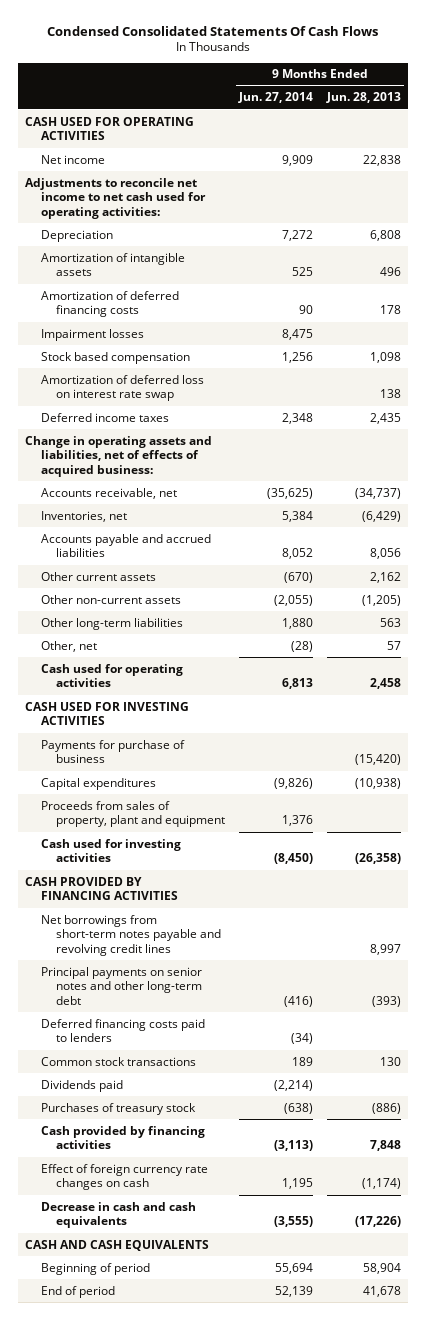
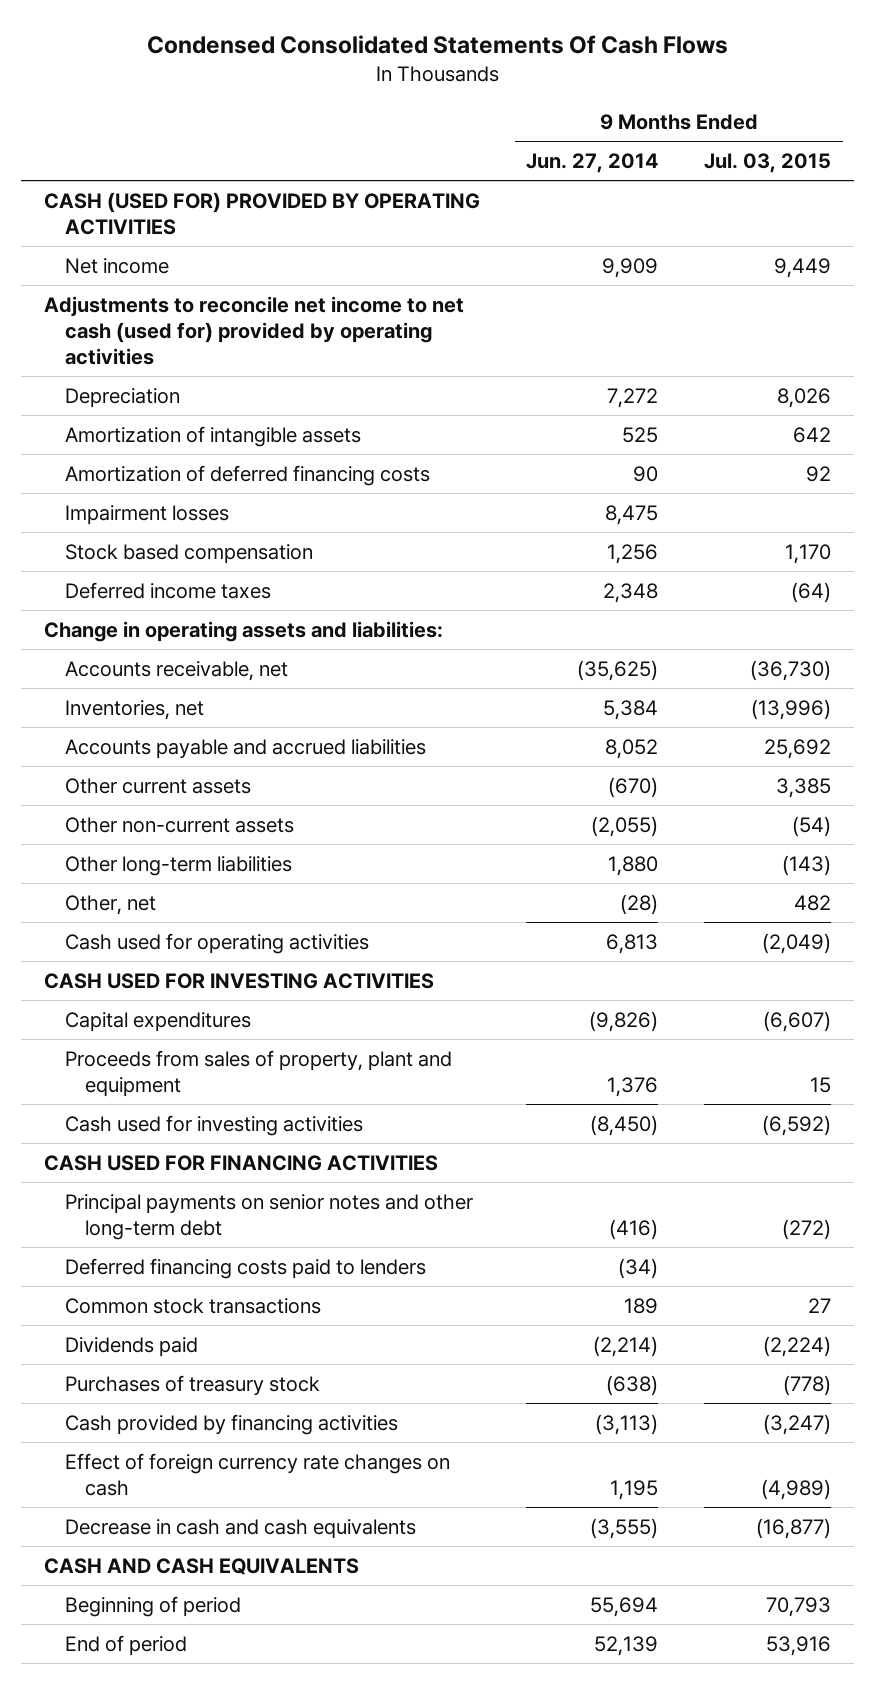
[325,92,401,104] Jun. 28, 2013 -> none
none -> [704,153,832,174] Jul. 03, 2015
[25,116,195,141] CASH USED FOR OPERATING ACTIVITIES -> [44,191,481,235] CASH (USED FOR) PROVIDED BY OPERATING ACTIVITIES
[25,177,206,219] Adjustments to reconcile net income to net cash used for operating activities: -> [44,295,465,365] Adjustments to reconcile net income to net cash (used for) provided by operating activities
[40,374,204,402] Amortization of deferred loss on interest rate swap -> none
[25,435,213,477] Change in operating assets and liabilities, net of effects of acquired business: -> [44,620,444,642] Change in operating assets and liabilities:
[40,739,185,764] Payments for purchase of business -> none
[40,914,222,956] Net borrowings from short-term notes payable and revolving credit lines -> none
[25,876,178,901] CASH PROVIDED BY FINANCING ACTIVITIES -> [44,1154,439,1171] CASH USED FOR FINANCING ACTIVITIES

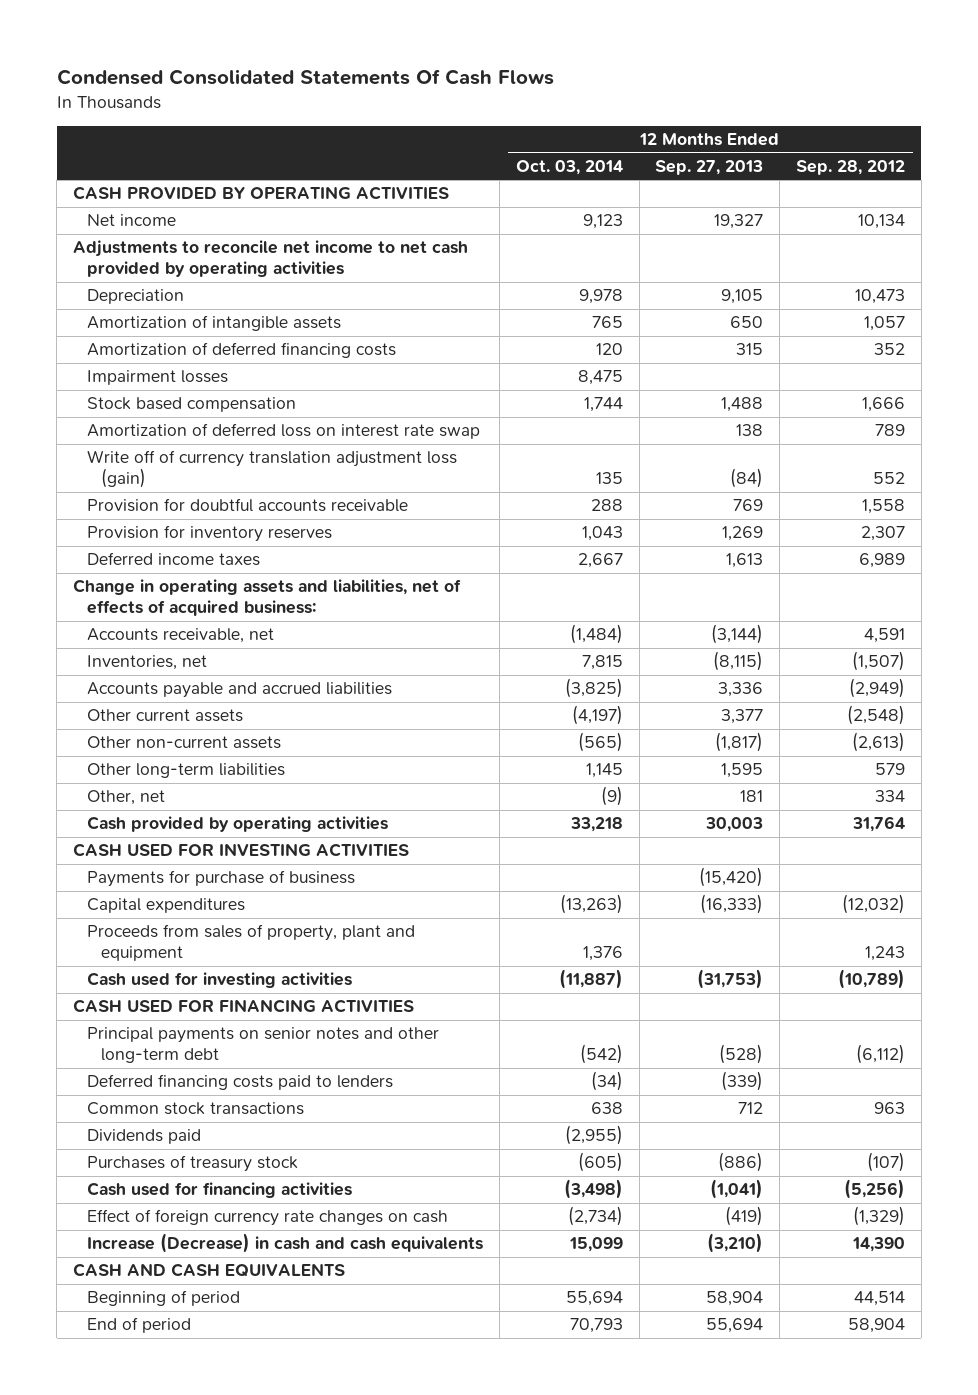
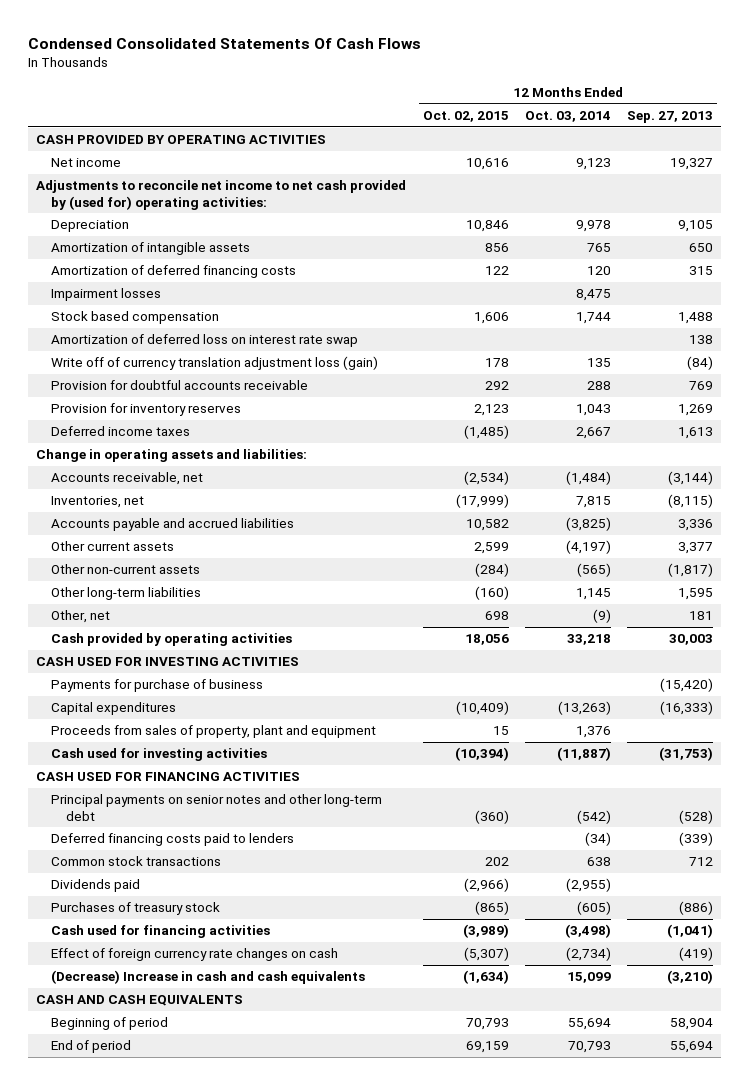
[796,159,906,175] Sep. 28, 2012 -> none
none -> [422,111,509,123] Oct. 02, 2015
[73,240,469,278] Adjustments to reconcile net income to net cash provided by operating activities -> [36,180,407,210] Adjustments to reconcile net income to net cash provided by (used for) operating activities:
[73,579,462,617] Change in operating assets and liabilities, net of effects of acquired business: -> [36,449,308,463] Change in operating assets and liabilities:
[87,1233,484,1254] Increase (Decrease) in cash and cash equivalents -> [51,970,366,985] (Decrease) Increase in cash and cash equivalents

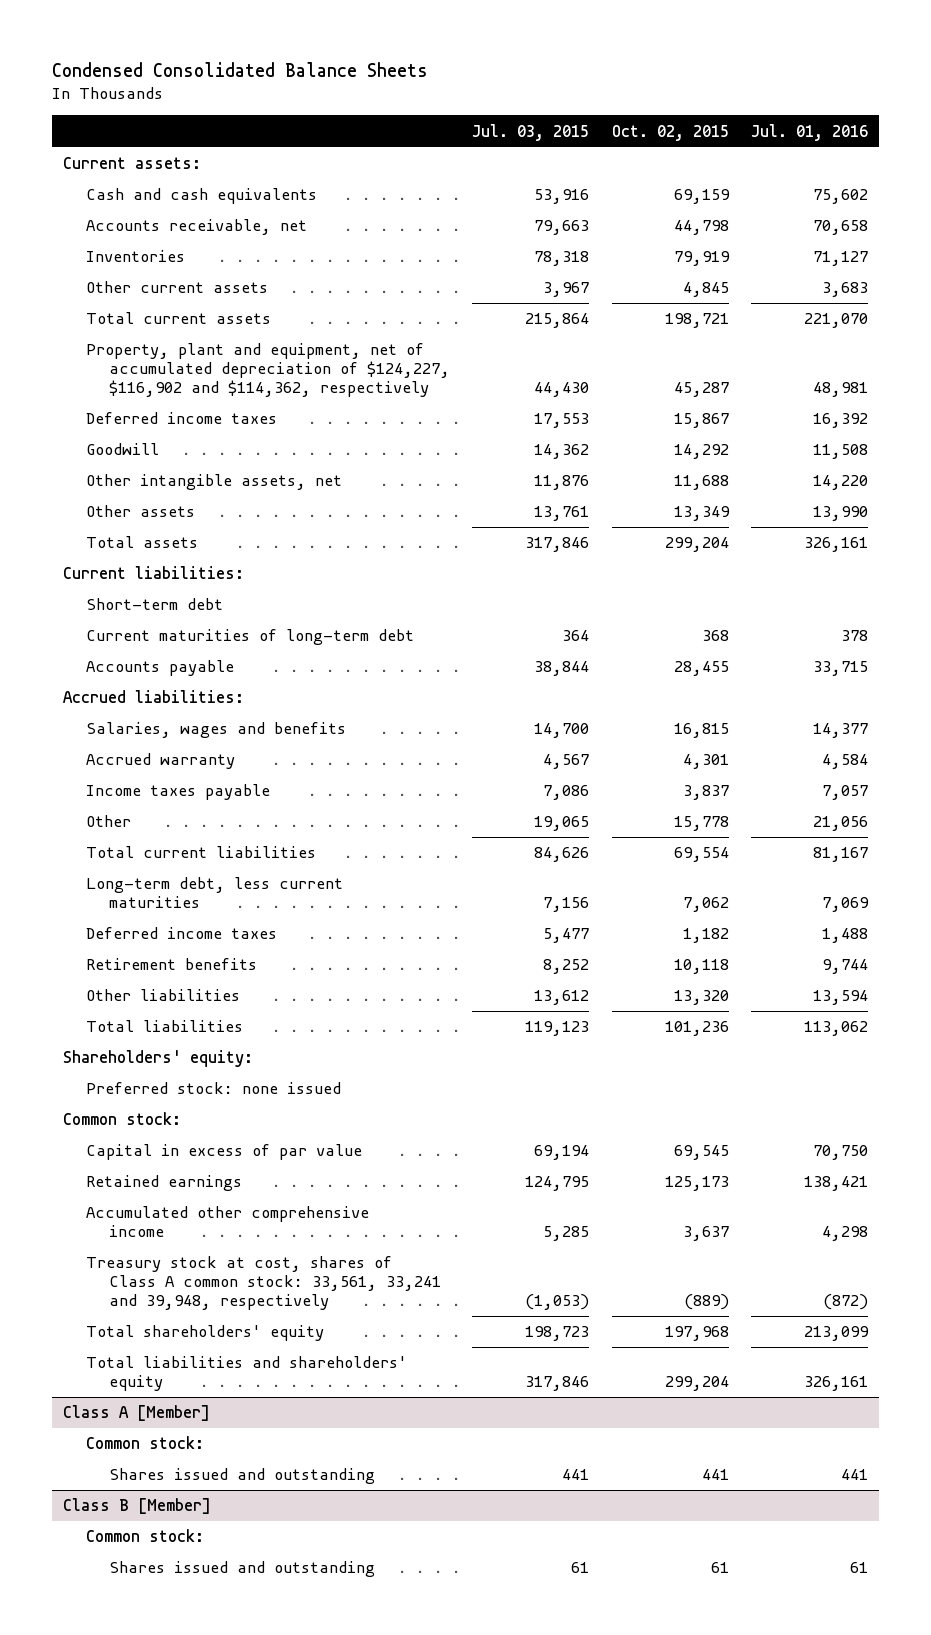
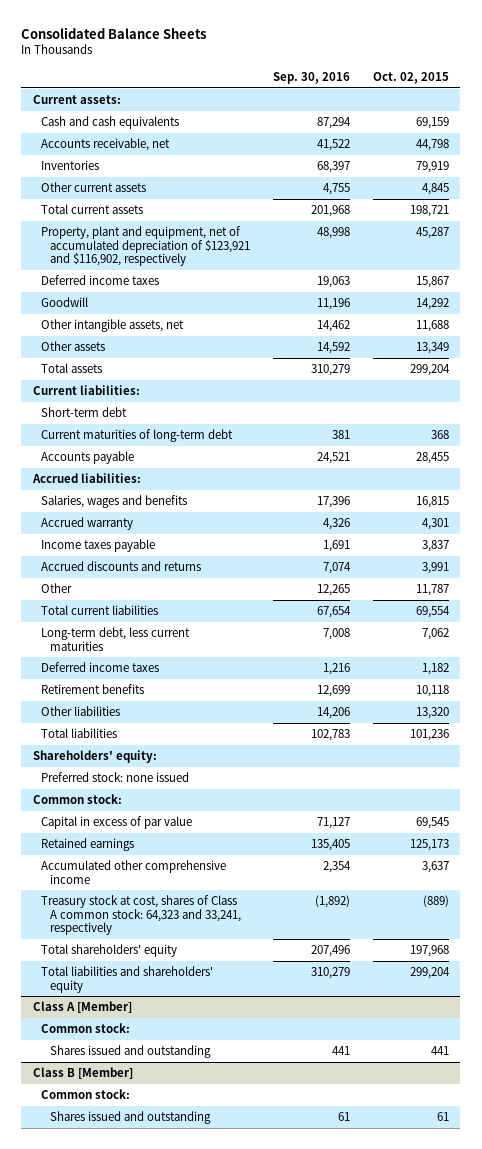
[51,62,428,78] Condensed Consolidated Balance Sheets -> [21,26,207,39] Consolidated Balance Sheets
[472,123,590,141] Jul. 03, 2015 -> none
[751,123,869,141] Jul. 01, 2016 -> none
none -> [272,71,350,84] Sep. 30, 2016
[85,343,450,398] Property, plant and equipment, net of accumulated depreciation of $124,227, $116,902 and $114,362, respectively -> [41,226,250,267] Property, plant and equipment, net of accumulated depreciation of $123,921 and $116,902, respectively
none -> [41,561,202,572] Accrued discounts and returns
[673,816,729,832] 15,778 -> [415,584,449,597] 11,787
[85,1256,441,1311] Treasury stock at cost, shares of Class A common stock: 33,561, 33,241 and 39,948, respectively -> [41,895,241,936] Treasury stock at cost, shares of Class A common stock: 64,323 and 33,241, respectively

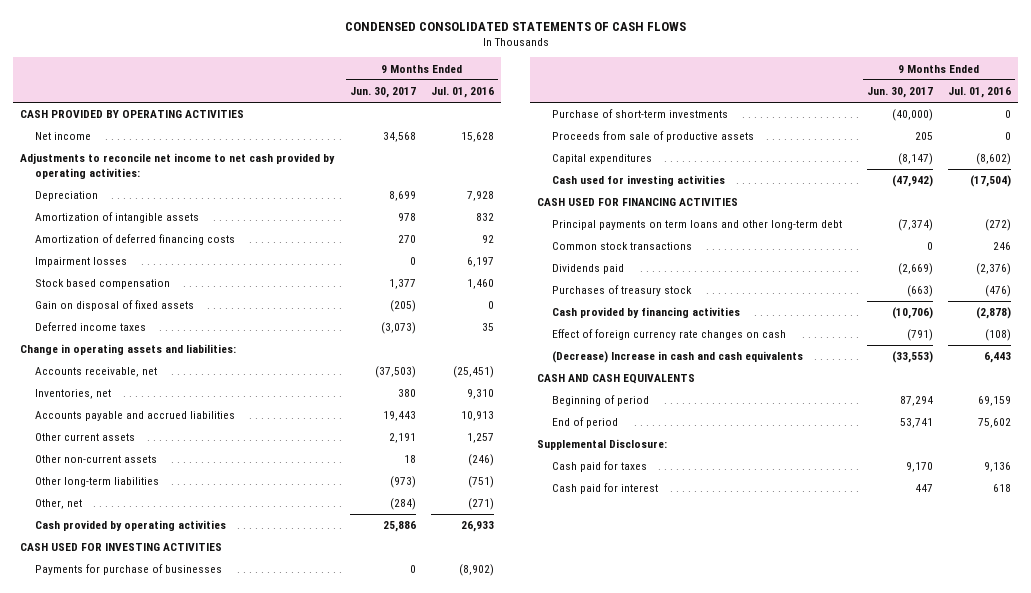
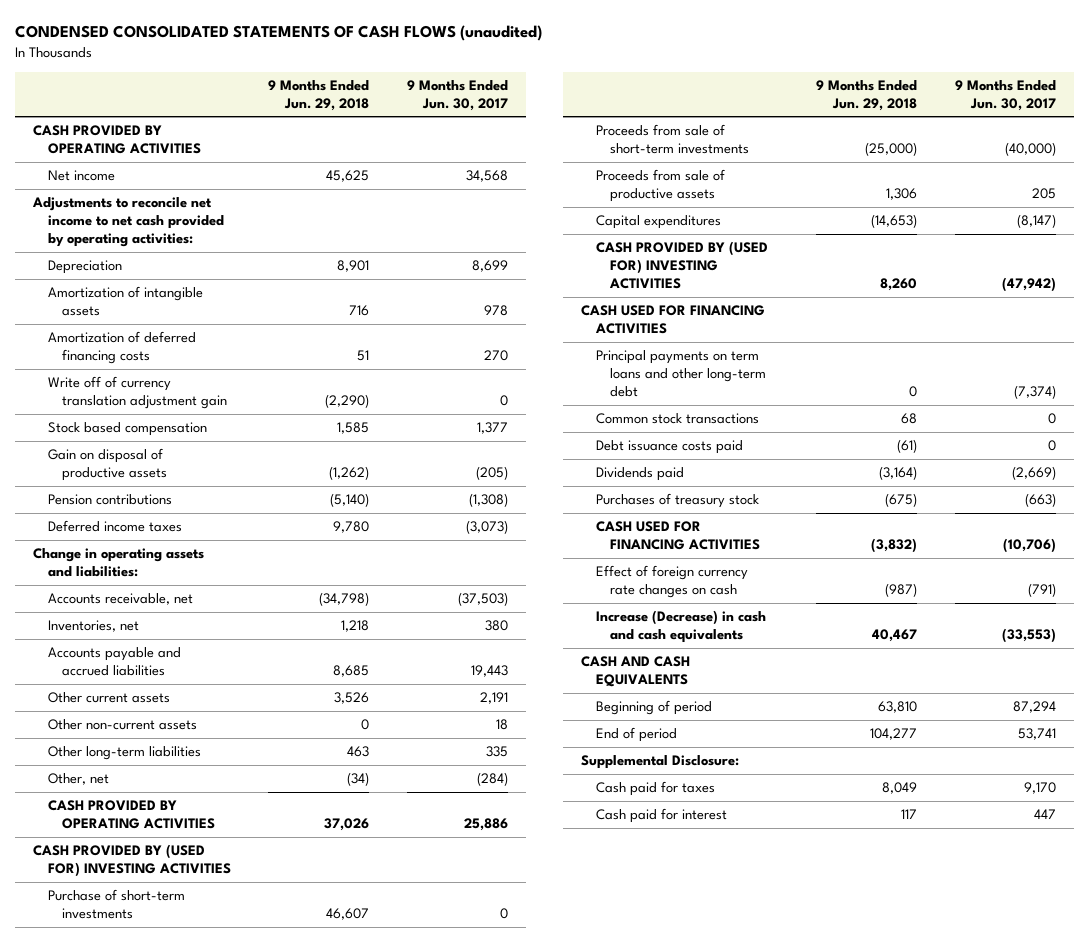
[344,21,686,31] CONDENSED CONSOLIDATED STATEMENTS OF CASH FLOWS -> [14,25,542,42] CONDENSED CONSOLIDATED STATEMENTS OF CASH FLOWS (unaudited)
[430,86,494,98] Jul. 01, 2016 -> none
none -> [268,79,370,111] 9 Months Ended Jun. 29, 2018
[34,257,127,268] Impairment losses -> none
none -> [47,376,227,410] Write off of currency translation adjustment gain
[34,300,194,312] Gain on disposal of fixed assets -> [47,448,167,482] Gain on disposal of productive assets
none -> [47,494,172,506] Pension contributions
[389,476,416,489] (973) -> [485,746,508,758] 335
[34,564,222,576] Payments for purchase of businesses -> none
[34,520,226,532] Cash provided by operating activities -> [47,800,215,830] CASH PROVIDED BY OPERATING ACTIVITIES
[20,543,223,552] CASH USED FOR INVESTING ACTIVITIES -> [33,844,231,878] CASH PROVIDED BY (USED FOR) INVESTING ACTIVITIES
[891,109,933,122] (40,000) -> [499,908,508,920] 0
none -> [595,124,749,155] Proceeds from sale of short-term investments
[552,175,726,187] Cash used for investing activities -> [595,241,768,290] CASH PROVIDED BY (USED FOR) INVESTING ACTIVITIES
none -> [595,440,743,455] Debt issuance costs paid
[552,307,741,319] Cash provided by financing activities -> [595,521,760,551] CASH USED FOR FINANCING ACTIVITIES
[552,351,804,364] (Decrease) Increase in cash and cash equivalents -> [595,610,766,644] Increase (Decrease) in cash and cash equivalents

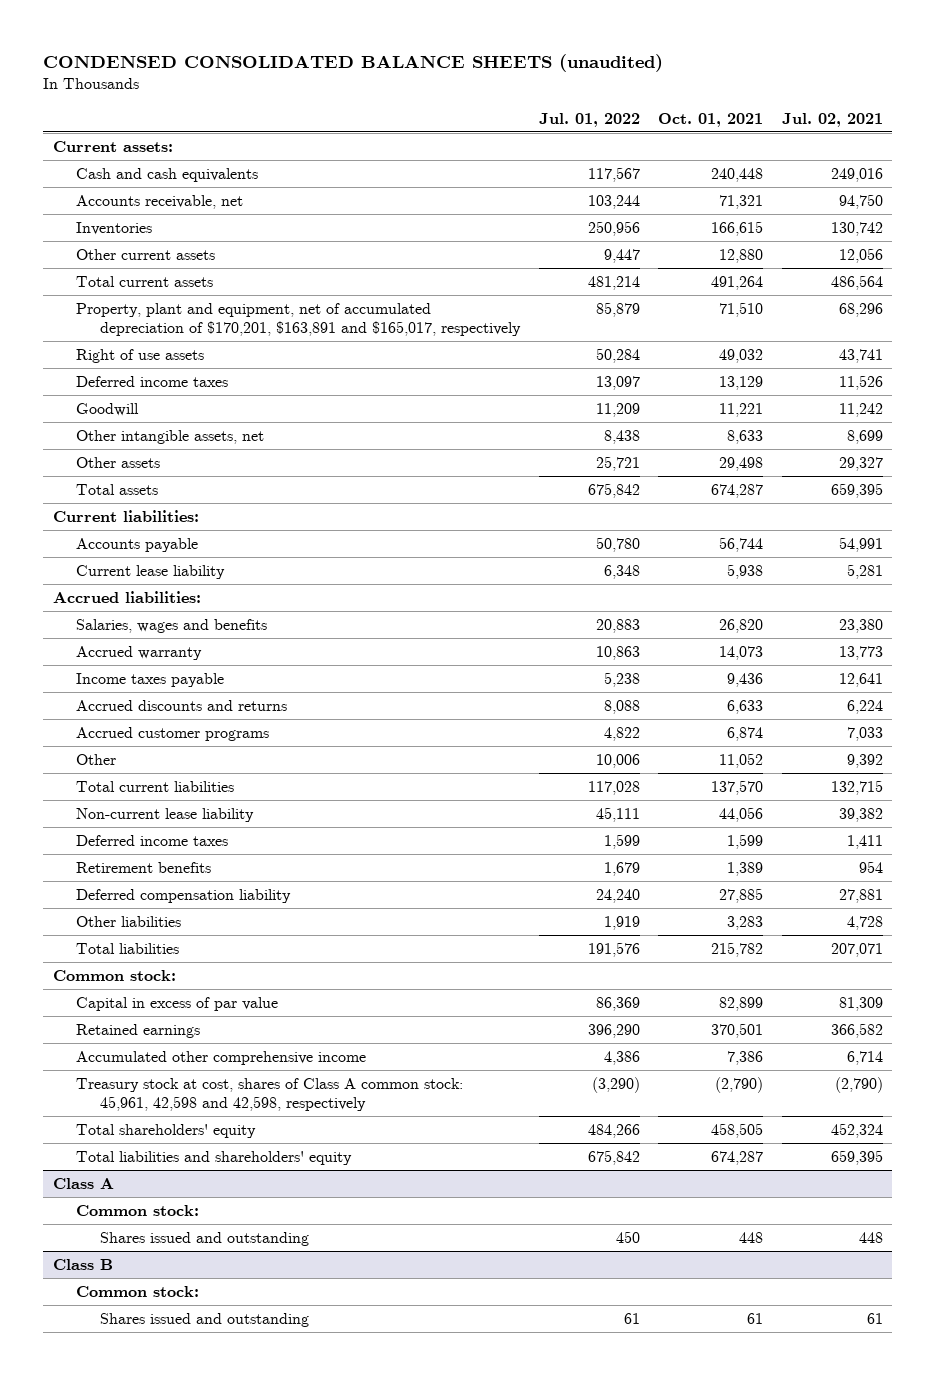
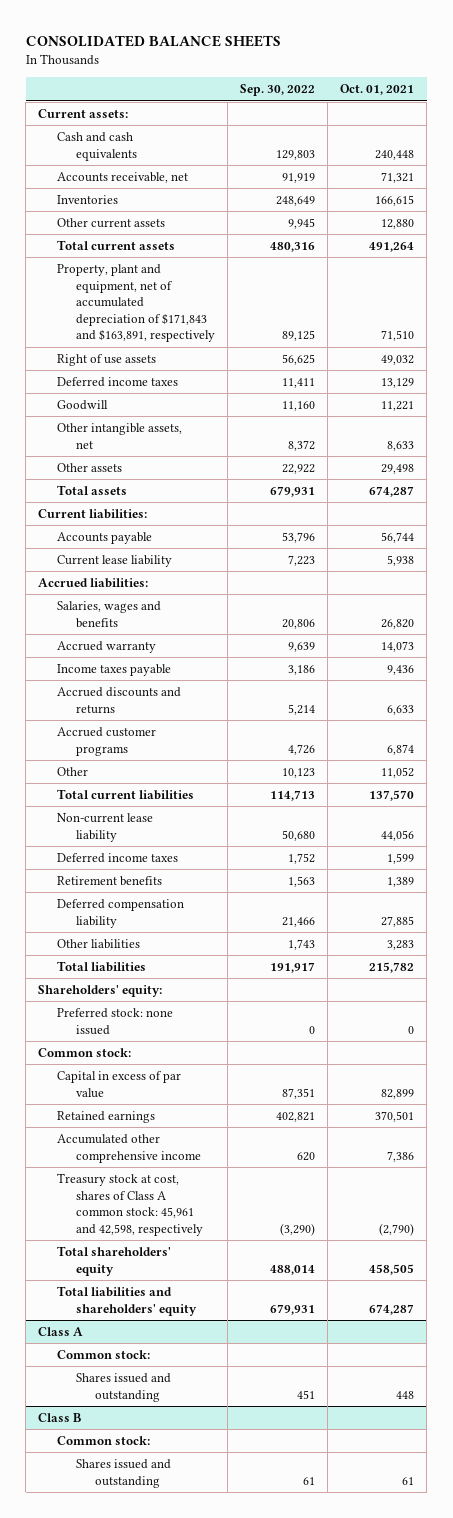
[43,54,664,73] CONDENSED CONSOLIDATED BALANCE SHEETS (unaudited) -> [25,35,281,48] CONSOLIDATED BALANCE SHEETS
[538,112,640,127] Jul. 01, 2022 -> none
[782,112,884,127] Jul. 02, 2021 -> none
none -> [240,84,316,97] Sep. 30, 2022
[76,302,521,337] Property, plant and equipment, net of accumulated depreciation of $170,201, $163,891 and $165,017, respectively -> [57,263,216,343] Property, plant and equipment, net of accumulated depreciation of $171,843 and $163,891, respectively
none -> [38,984,163,997] Shareholders' equity:
none -> [57,1007,174,1035] Preferred stock: none issued
[76,1077,464,1112] Treasury stock at cost, shares of Class A common stock: 45,961, 42,598 and 42,598, respectively -> [57,1172,204,1236] Treasury stock at cost, shares of Class A common stock: 45,961 and 42,598, respectively

